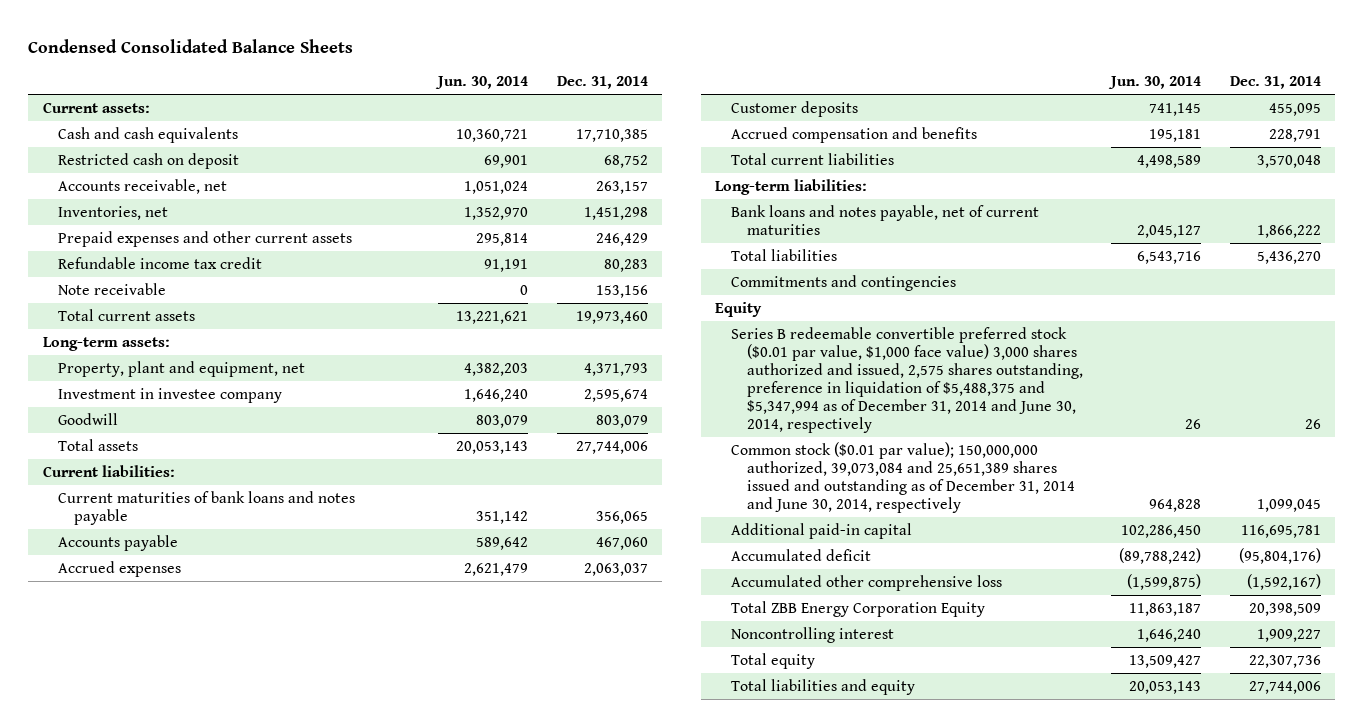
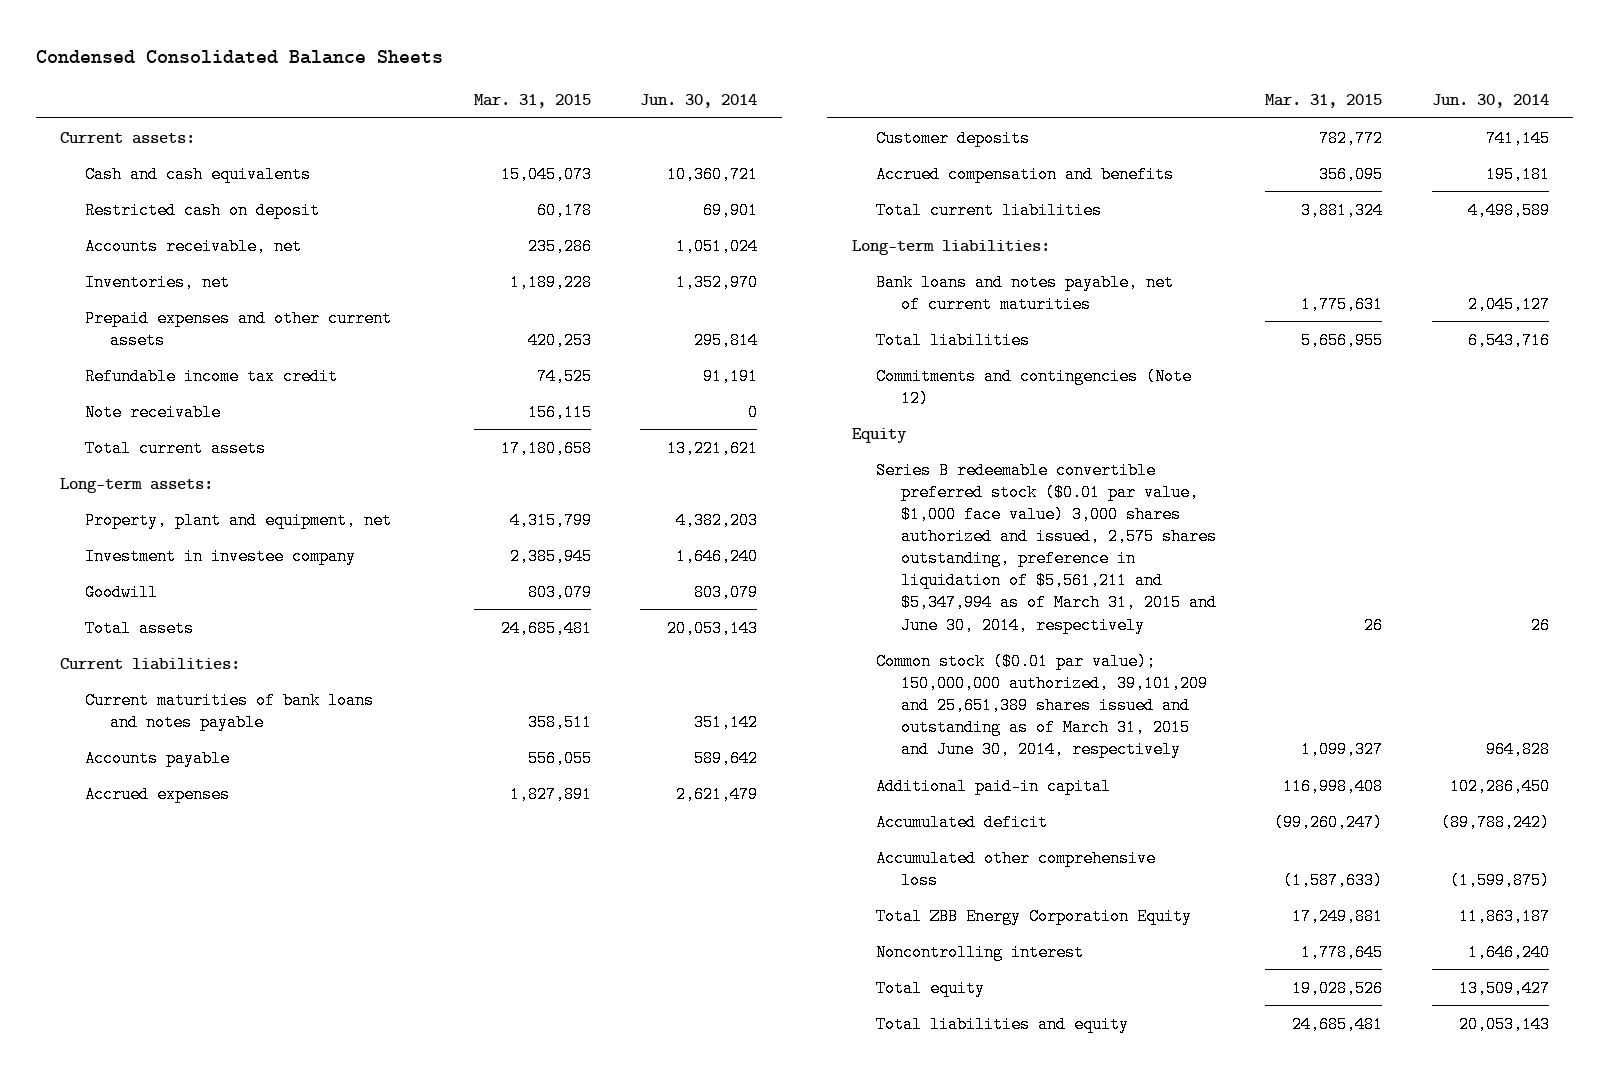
[556,76,648,90] Dec. 31, 2014 -> none
none -> [473,93,591,108] Mar. 31, 2015
[731,274,957,291] Commitments and contingencies -> [876,367,1193,407] Commitments and contingencies (Note 12)
[731,326,1083,434] Series B redeemable convertible preferred stock ($0.01 par value, $1,000 face value) 3,000 shares authorized and issued, 2,575 shares outstanding, preference in liquidation of $5,488,375 and $5,347,994 as of December 31, 2014 and June 30, 2014, respectively -> [876,461,1217,634] Series B redeemable convertible preferred stock ($0.01 par value, $1,000 face value) 3,000 shares authorized and issued, 2,575 shares outstanding, preference in liquidation of $5,561,211 and $5,347,994 as of March 31, 2015 and June 30, 2014, respectively
[731,441,1075,514] Common stock ($0.01 par value); 150,000,000 authorized, 39,073,084 and 25,651,389 shares issued and outstanding as of December 31, 2014 and June 30, 2014, respectively -> [876,652,1208,759] Common stock ($0.01 par value); 150,000,000 authorized, 39,101,209 and 25,651,389 shares issued and outstanding as of March 31, 2015 and June 30, 2014, respectively

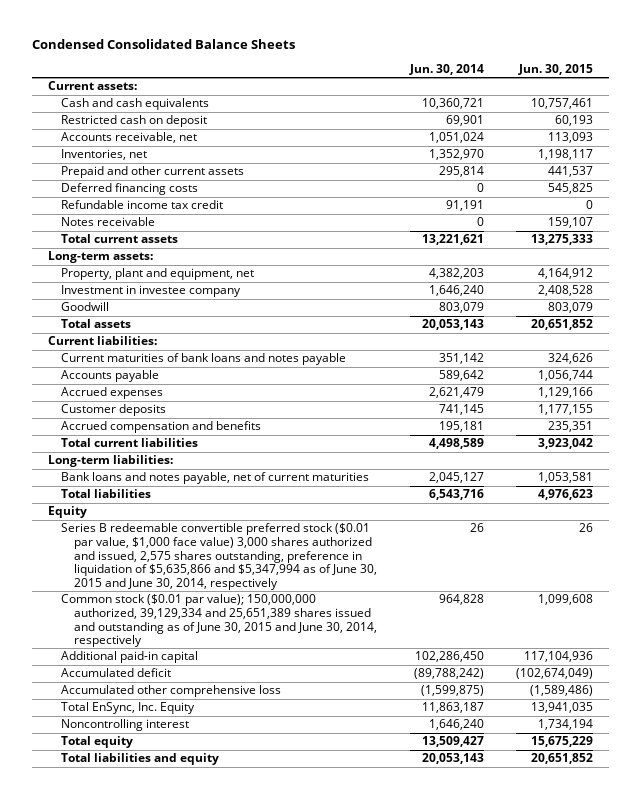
[473,93,591,108] Mar. 31, 2015 -> none
none -> [518,64,594,76] Jun. 30, 2015
[84,309,392,349] Prepaid expenses and other current assets -> [61,166,245,179] Prepaid and other current assets
none -> [61,183,199,196] Deferred financing costs
[84,403,221,421] Note receivable -> none
none -> [61,217,156,227] Notes receivable
[876,367,1193,407] Commitments and contingencies (Note 12) -> none
[876,461,1217,634] Series B redeemable convertible preferred stock ($0.01 par value, $1,000 face value) 3,000 shares authorized and issued, 2,575 shares outstanding, preference in liquidation of $5,561,211 and $5,347,994 as of March 31, 2015 and June 30, 2014, respectively -> [61,523,378,590] Series B redeemable convertible preferred stock ($0.01 par value, $1,000 face value) 3,000 shares authorized and issued, 2,575 shares outstanding, preference in liquidation of $5,635,866 and $5,347,994 as of June 30, 2015 and June 30, 2014, respectively
[876,652,1208,759] Common stock ($0.01 par value); 150,000,000 authorized, 39,101,209 and 25,651,389 shares issued and outstanding as of March 31, 2015 and June 30, 2014, respectively -> [61,594,378,648] Common stock ($0.01 par value); 150,000,000 authorized, 39,129,334 and 25,651,389 shares issued and outstanding as of June 30, 2015 and June 30, 2014, respectively
[876,907,1193,925] Total ZBB Energy Corporation Equity -> [61,702,196,715] Total EnSync, Inc. Equity

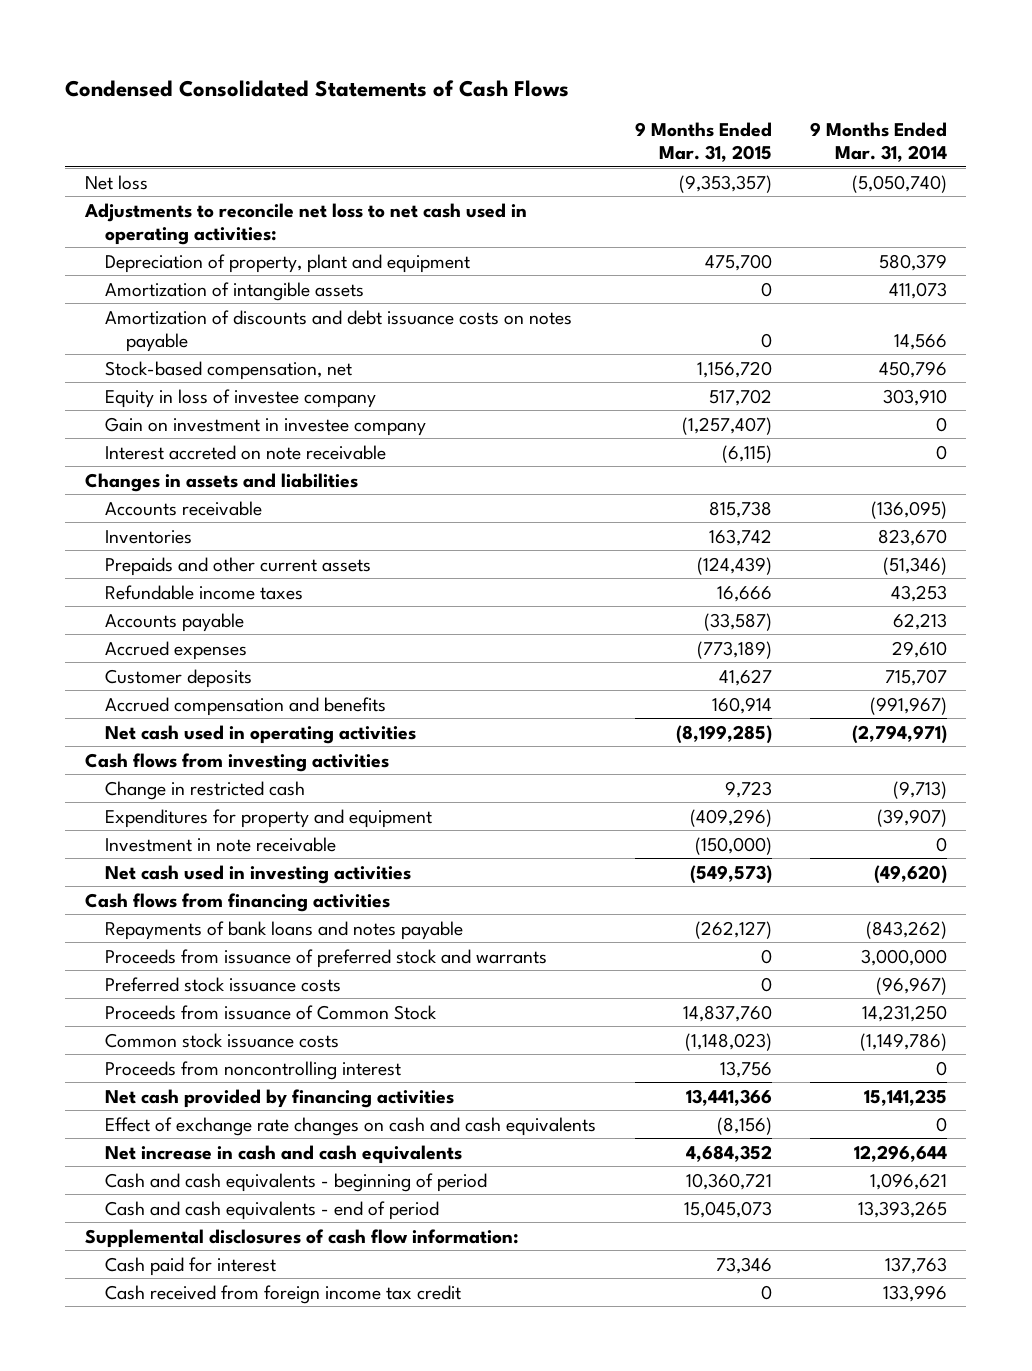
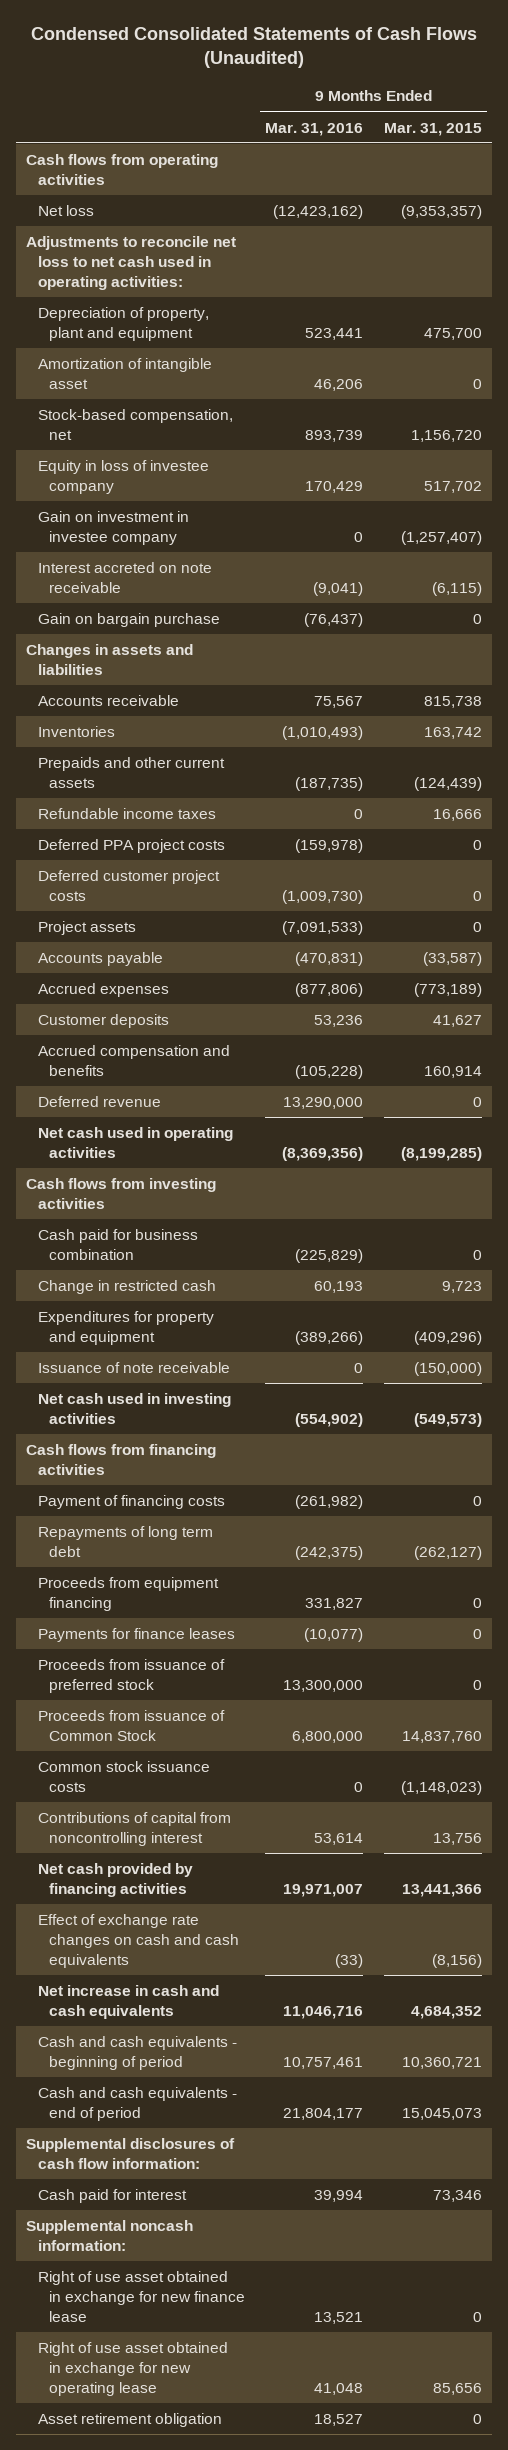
[65,79,570,97] Condensed Consolidated Statements of Cash Flows -> [30,27,477,69] Condensed Consolidated Statements of Cash Flows (Unaudited)
[810,121,948,162] 9 Months Ended Mar. 31, 2014 -> none
none -> [265,122,364,136] Mar. 31, 2016
none -> [25,154,218,185] Cash flows from operating activities
[105,309,573,352] Amortization of discounts and debt issuance costs on notes payable -> none
[105,281,365,301] Amortization of intangible assets -> [37,358,212,389] Amortization of intangible asset
none -> [37,613,220,628] Gain on bargain purchase
none -> [37,839,225,854] Deferred PPA project costs
none -> [37,870,220,901] Deferred customer project costs
none -> [37,921,136,936] Project assets
none -> [37,1096,161,1108] Deferred revenue
none -> [37,1229,198,1260] Cash paid for business combination
[105,836,337,852] Investment in note receivable -> none
none -> [37,1362,230,1374] Issuance of note receivable
[105,976,342,992] Preferred stock issuance costs -> none
none -> [37,1495,225,1510] Payment of financing costs
[105,920,464,940] Repayments of bank loans and notes payable -> [37,1526,213,1557] Repayments of long term debt
none -> [37,1577,219,1611] Proceeds from equipment financing
none -> [37,1628,235,1643] Payments for finance leases
[105,948,548,968] Proceeds from issuance of preferred stock and warrants -> [37,1659,225,1693] Proceeds from issuance of preferred stock
[105,1060,402,1080] Proceeds from noncontrolling interest -> [37,1812,231,1846] Contributions of capital from noncontrolling interest
[105,1284,462,1304] Cash received from foreign income tax credit -> none
none -> [25,2220,193,2251] Supplemental noncash information:
none -> [37,2271,246,2322] Right of use asset obtained in exchange for new finance lease
none -> [37,2342,228,2396] Right of use asset obtained in exchange for new operating lease
none -> [37,2413,222,2428] Asset retirement obligation

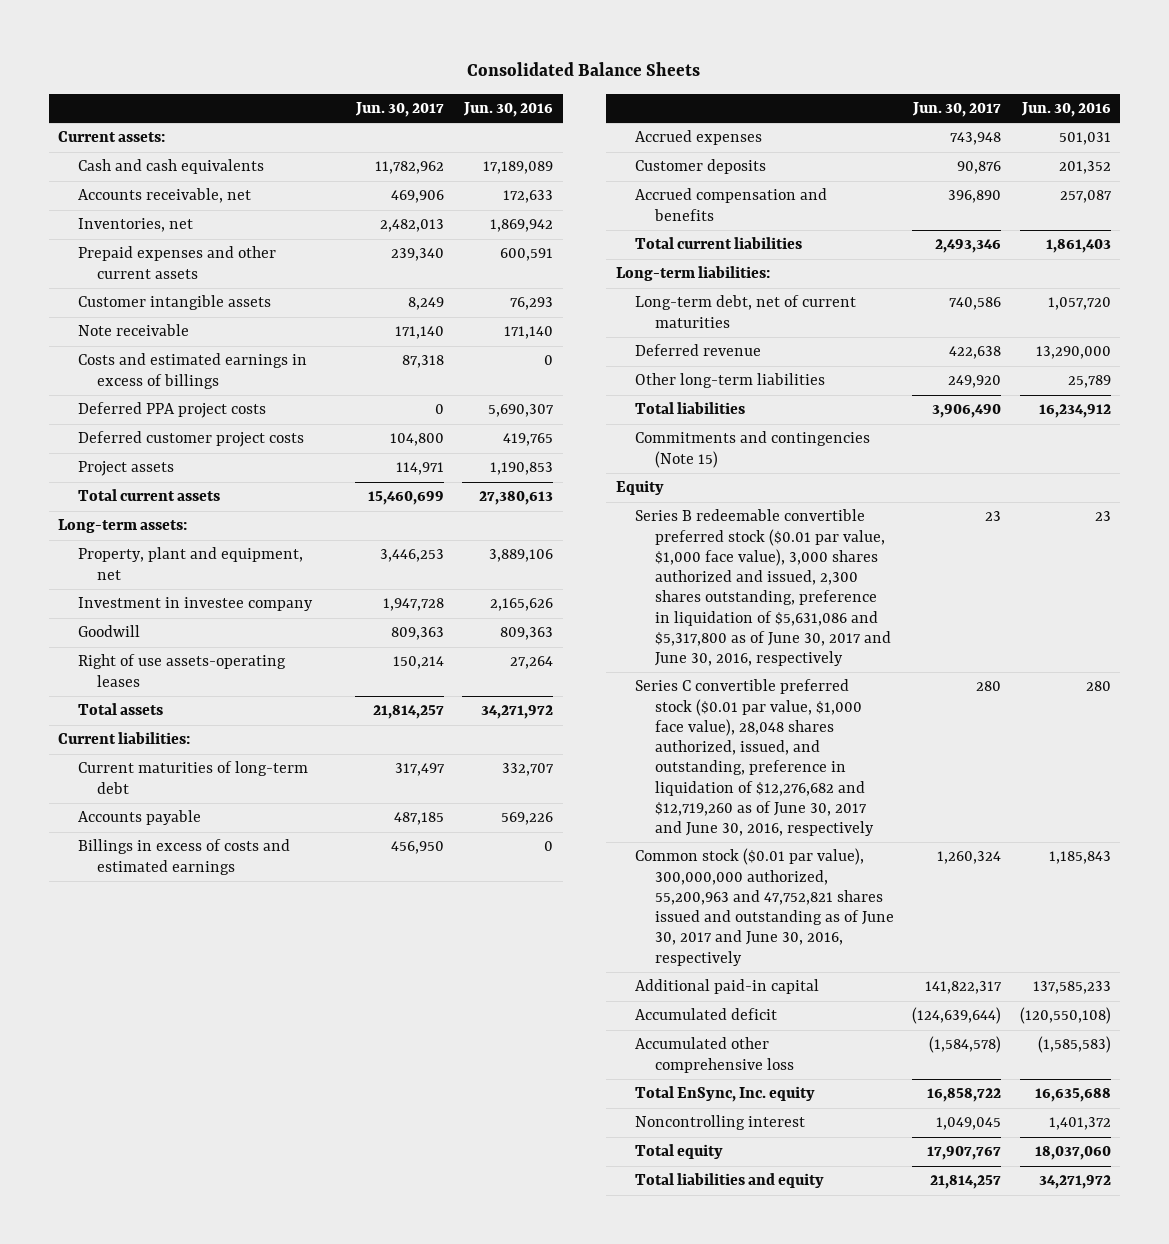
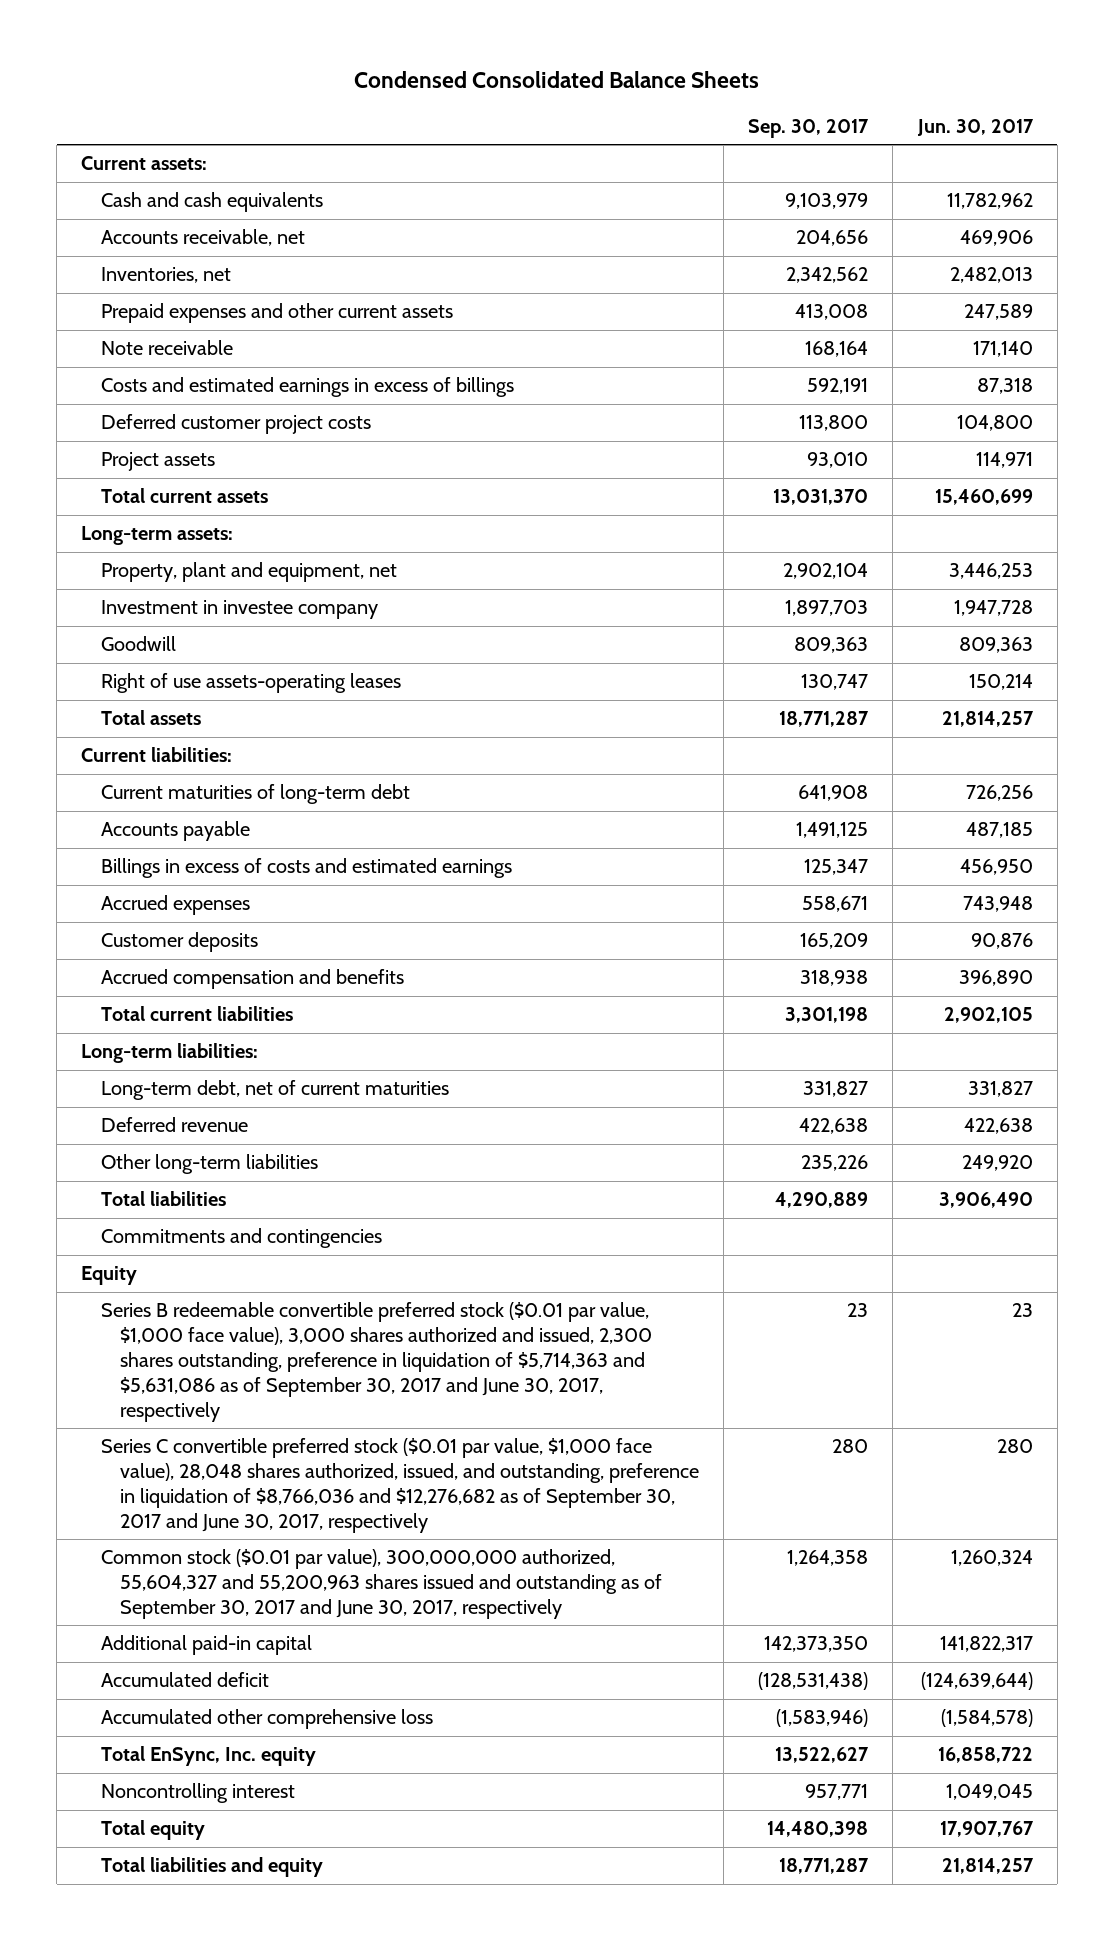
[467,62,701,77] Consolidated Balance Sheets -> [353,70,759,88] Condensed Consolidated Balance Sheets
[463,101,554,117] Jun. 30, 2016 -> none
none -> [748,118,870,138] Sep. 30, 2017
[77,295,271,311] Customer intangible assets -> none
[390,248,444,262] 239,340 -> [963,304,1033,321] 247,589
[77,402,266,419] Deferred PPA project costs -> none
[394,763,445,777] 317,497 -> [965,785,1033,802] 726,256
[935,239,1002,254] 2,493,346 -> [943,1007,1033,1024] 2,902,105
[949,297,1002,311] 740,586 -> [967,1081,1033,1098] 331,827
[635,431,871,468] Commitments and contingencies (Note 15) -> [100,1228,382,1249] Commitments and contingencies
[635,509,891,666] Series B redeemable convertible preferred stock ($0.01 par value, $1,000 face value), 3,000 shares authorized and issued, 2,300 shares outstanding, preference in liquidation of $5,631,086 and $5,317,800 as of June 30, 2017 and June 30, 2016, respectively -> [100,1302,653,1422] Series B redeemable convertible preferred stock ($0.01 par value, $1,000 face value), 3,000 shares authorized and issued, 2,300 shares outstanding, preference in liquidation of $5,714,363 and $5,631,086 as of September 30, 2017 and June 30, 2017, respectively
[635,679,874,836] Series C convertible preferred stock ($0.01 par value, $1,000 face value), 28,048 shares authorized, issued, and outstanding, preference in liquidation of $12,276,682 and $12,719,260 as of June 30, 2017 and June 30, 2016, respectively -> [100,1438,700,1533] Series C convertible preferred stock ($0.01 par value, $1,000 face value), 28,048 shares authorized, issued, and outstanding, preference in liquidation of $8,766,036 and $12,276,682 as of September 30, 2017 and June 30, 2017, respectively
[635,848,894,966] Common stock ($0.01 par value), 300,000,000 authorized, 55,200,963 and 47,752,821 shares issued and outstanding as of June 30, 2017 and June 30, 2016, respectively -> [100,1549,663,1619] Common stock ($0.01 par value), 300,000,000 authorized, 55,604,327 and 55,200,963 shares issued and outstanding as of September 30, 2017 and June 30, 2017, respectively

